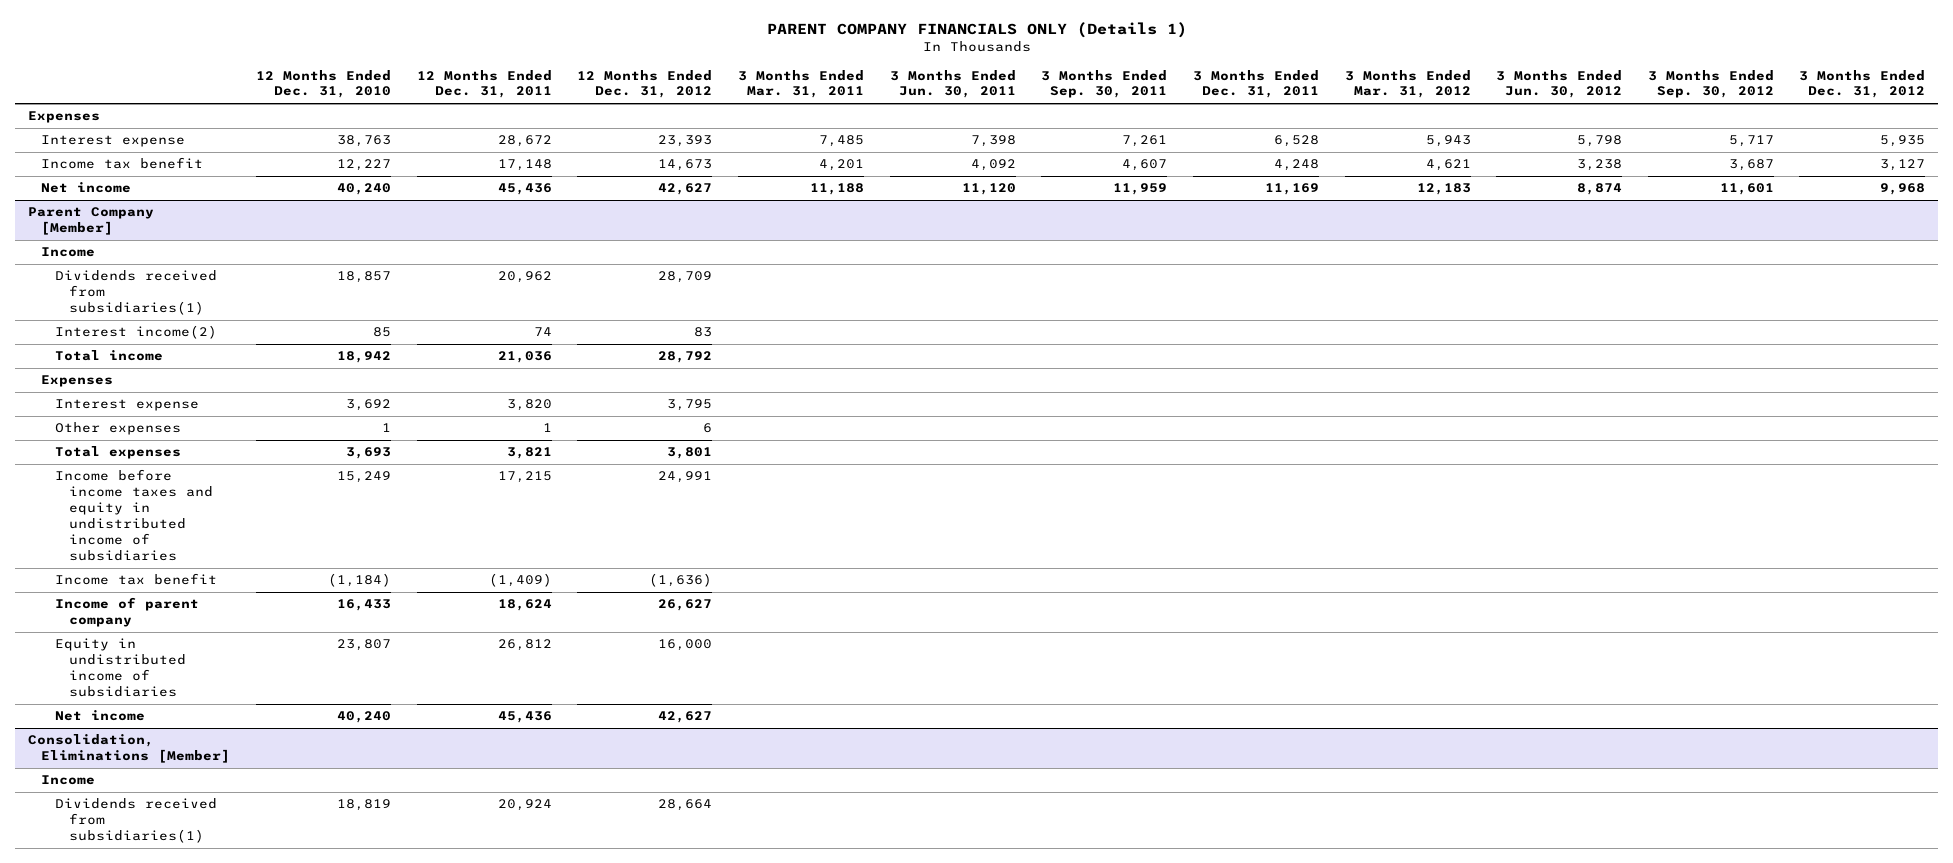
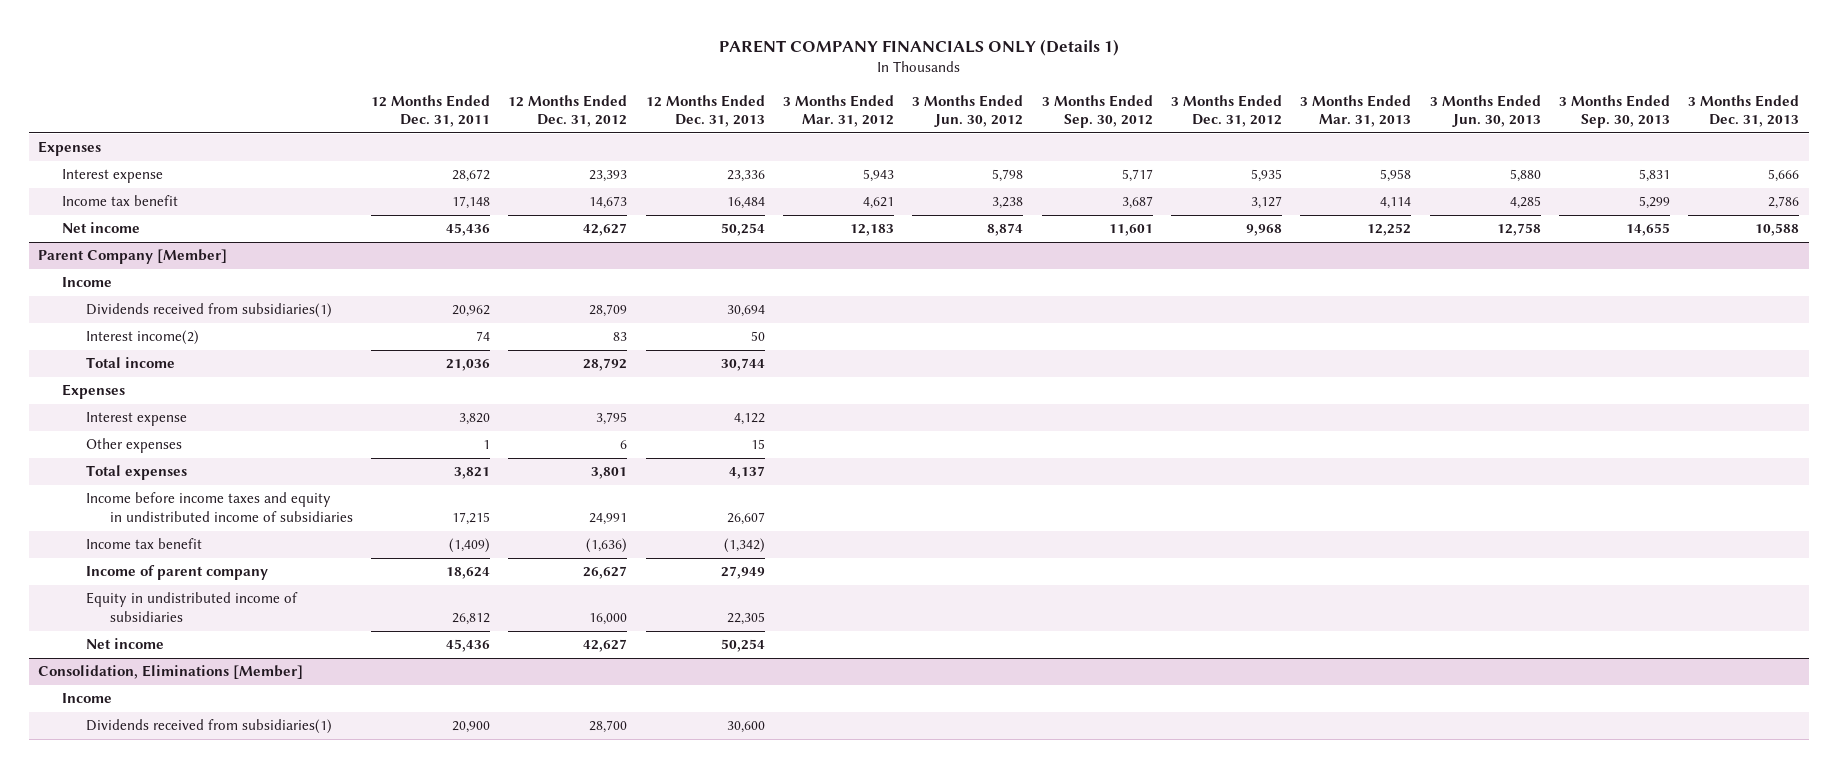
[256,69,392,99] 12 Months Ended Dec. 31, 2010 -> none
[738,69,865,99] 3 Months Ended Mar. 31, 2011 -> none
[889,69,1016,99] 3 Months Ended Jun. 30, 2011 -> none
[1041,69,1168,99] 3 Months Ended Sep. 30, 2011 -> none
[1192,69,1319,99] 3 Months Ended Dec. 31, 2011 -> none
none -> [645,94,765,128] 12 Months Ended Dec. 31, 2013
none -> [1300,94,1412,128] 3 Months Ended Mar. 31, 2013
none -> [1429,94,1541,128] 3 Months Ended Jun. 30, 2013
none -> [1559,94,1671,129] 3 Months Ended Sep. 30, 2013
none -> [1688,94,1800,128] 3 Months Ended Dec. 31, 2013
[497,799,552,812] 20,924 -> [451,721,490,734] 20,900
[658,799,713,812] 28,664 -> [589,720,628,734] 28,700

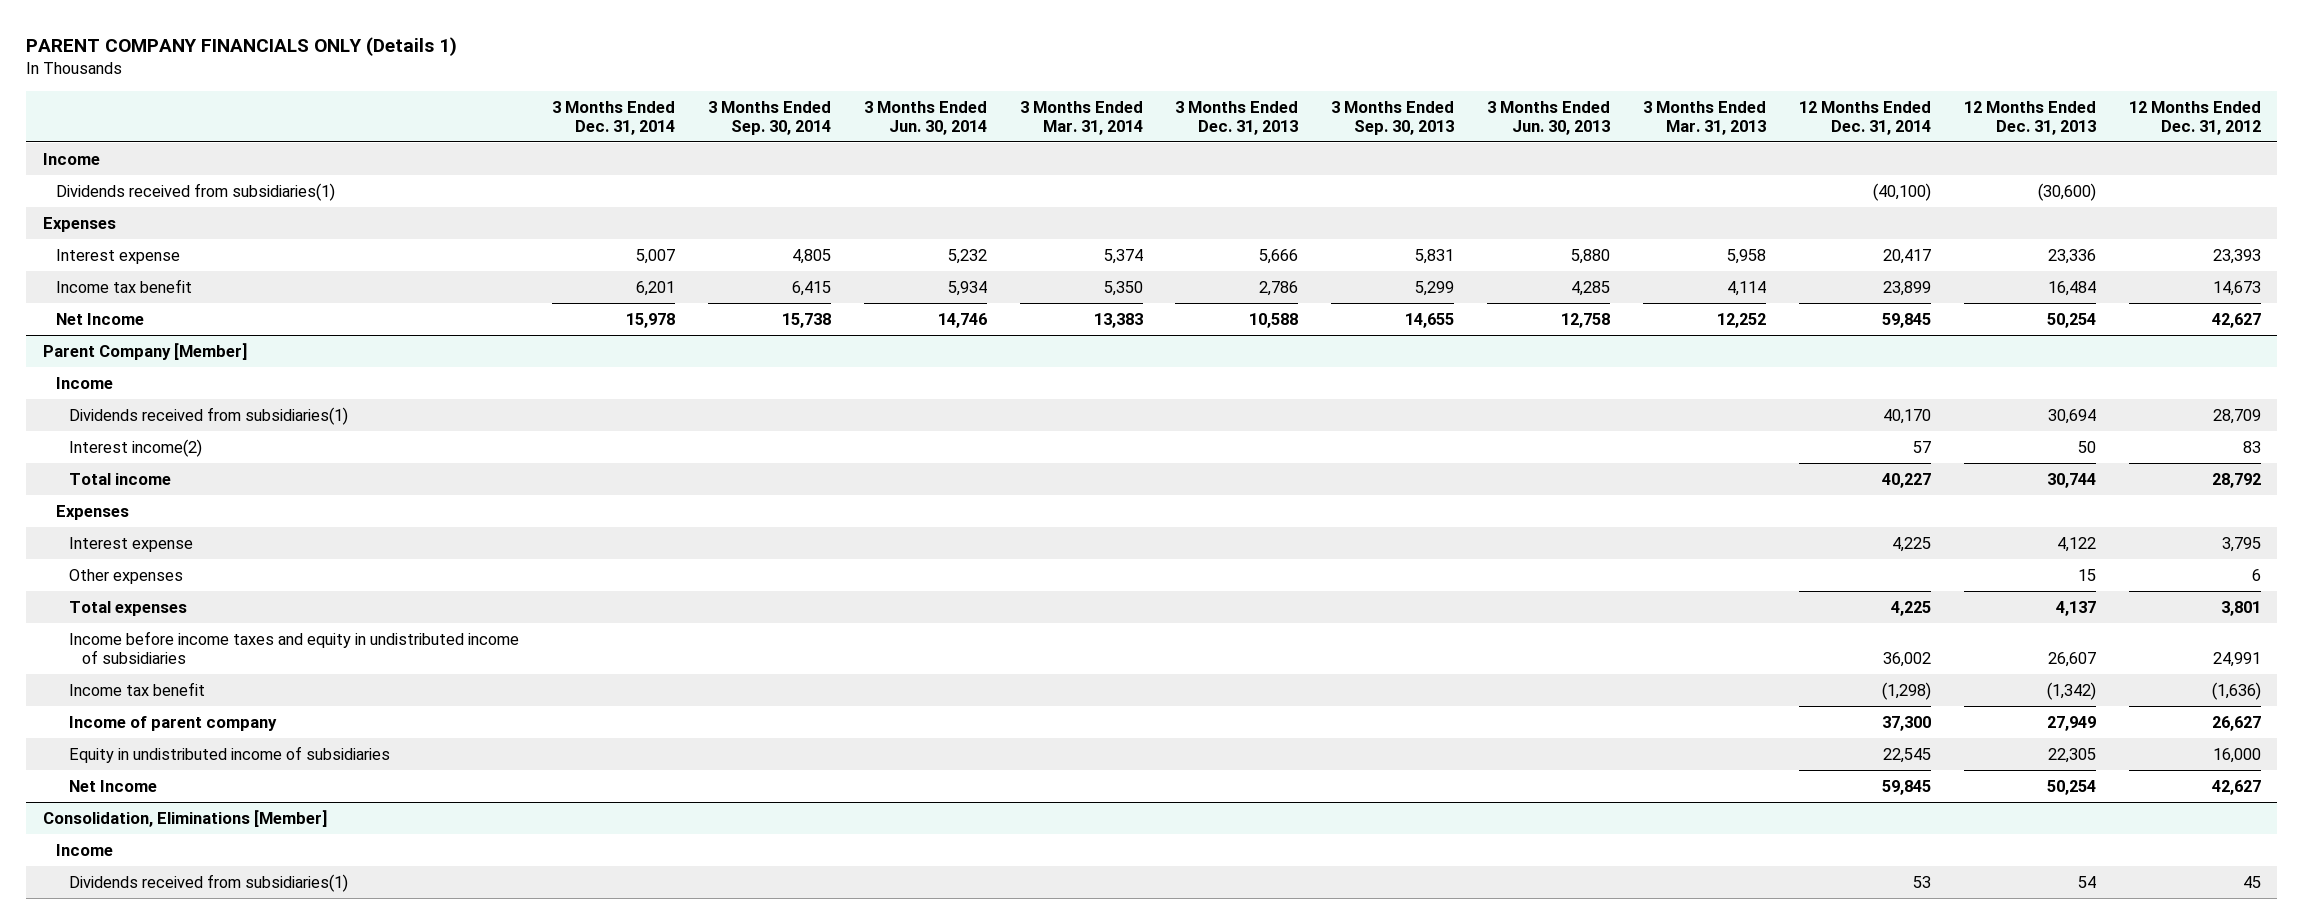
[370,94,490,128] 12 Months Ended Dec. 31, 2011 -> none
[782,94,894,128] 3 Months Ended Mar. 31, 2012 -> none
[912,94,1024,128] 3 Months Ended Jun. 30, 2012 -> none
[1041,94,1153,129] 3 Months Ended Sep. 30, 2012 -> none
[1171,94,1283,128] 3 Months Ended Dec. 31, 2012 -> none
none -> [551,100,675,136] 3 Months Ended Dec. 31, 2014
none -> [707,100,831,136] 3 Months Ended Sep. 30, 2014
none -> [863,100,987,136] 3 Months Ended Jun. 30, 2014
none -> [1019,100,1143,136] 3 Months Ended Mar. 31, 2014
none -> [1798,100,1931,136] 12 Months Ended Dec. 31, 2014
none -> [42,152,100,165] Income
none -> [55,182,335,201] Dividends received from subsidiaries(1)
[61,222,140,234] Net income -> [55,312,144,325] Net Income
[85,638,164,650] Net income -> [68,779,157,792] Net Income
[589,720,628,734] 28,700 -> [2242,875,2261,888] 45
[726,721,765,734] 30,600 -> [2077,875,2096,888] 54

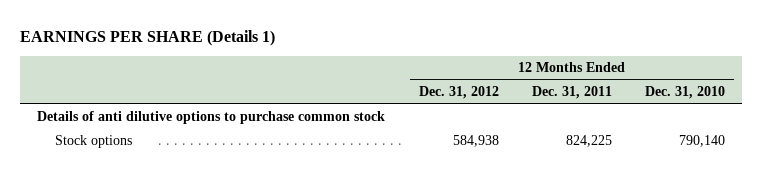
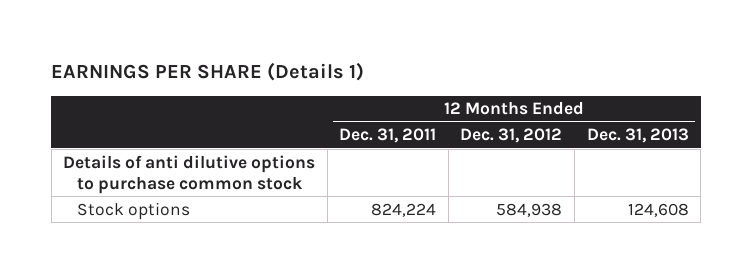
[645,86,726,100] Dec. 31, 2010 -> none
none -> [586,128,689,144] Dec. 31, 2013
[565,135,612,148] 824,225 -> [371,202,437,217] 824,224

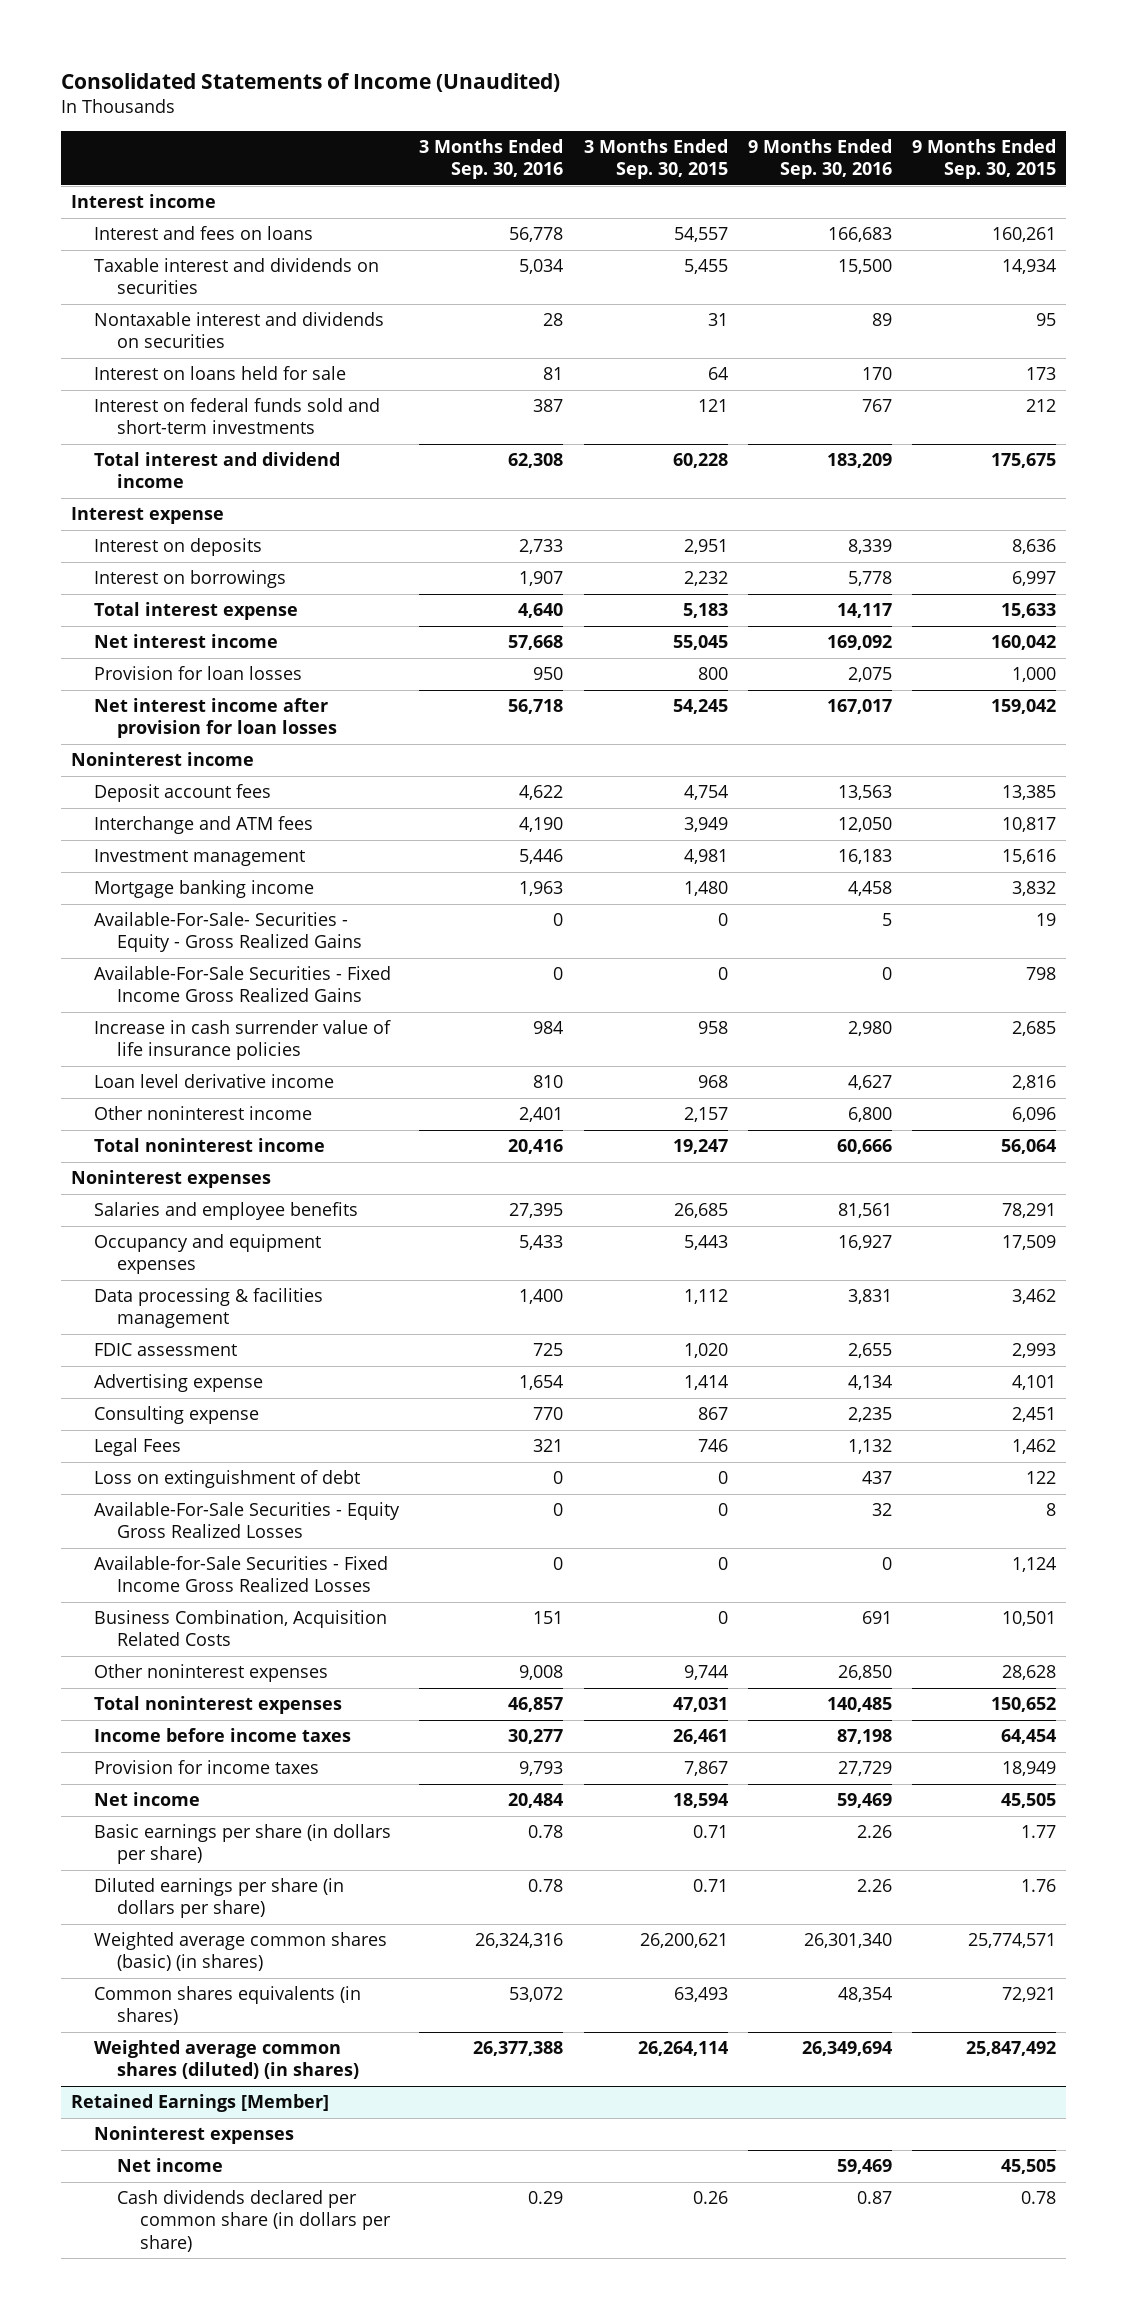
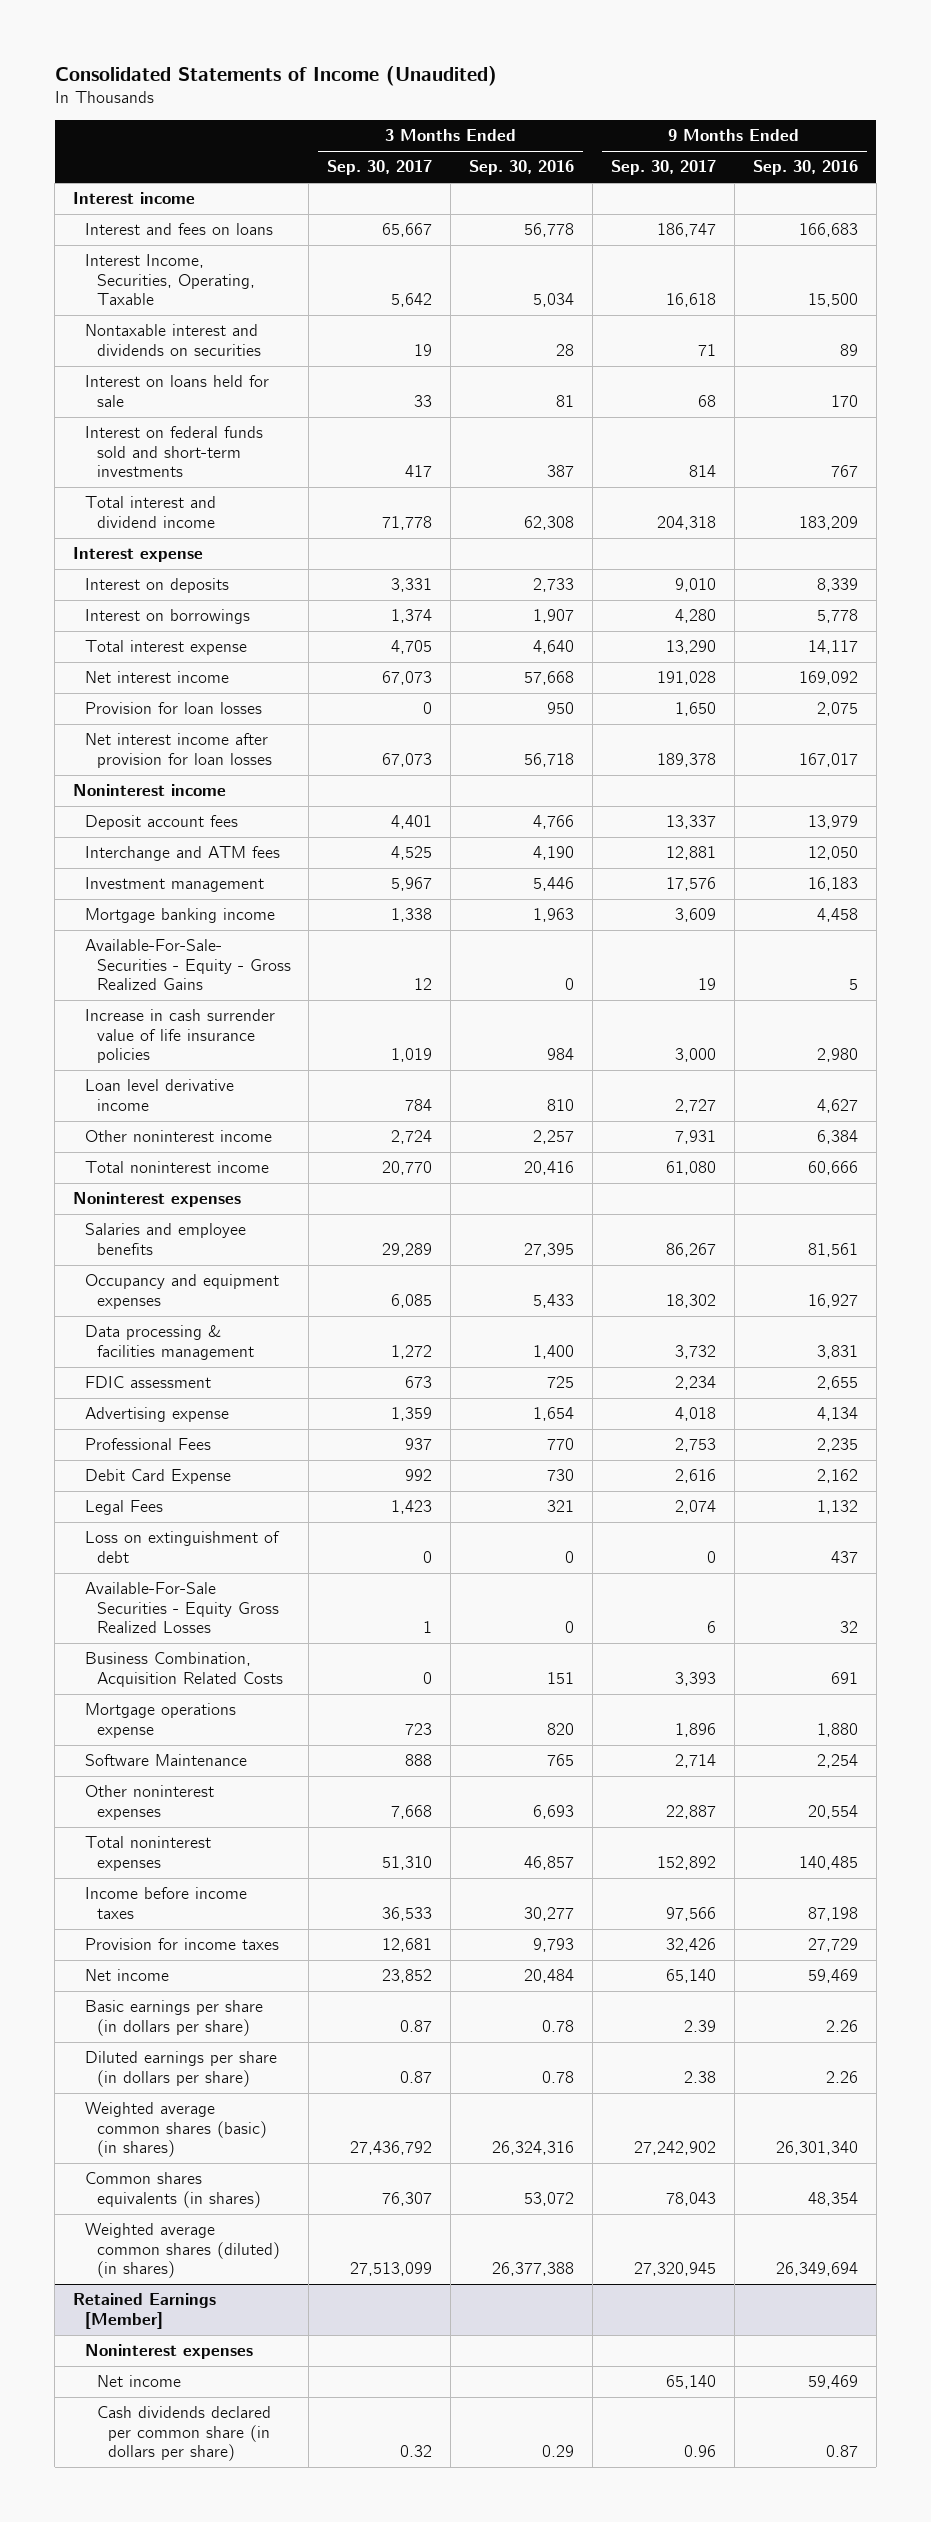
[583,139,728,180] 3 Months Ended Sep. 30, 2015 -> none
[911,139,1056,180] 9 Months Ended Sep. 30, 2015 -> none
none -> [327,160,433,176] Sep. 30, 2017
none -> [611,160,717,176] Sep. 30, 2017
[94,258,380,295] Taxable interest and dividends on securities -> [84,254,255,306] Interest Income, Securities, Operating, Taxable
[519,785,564,801] 4,622 -> [533,815,575,830] 4,766
[837,785,892,801] 13,563 -> [807,815,858,830] 13,979
[94,966,392,1003] Available-For-Sale Securities - Fixed Income Gross Realized Gains -> none
[519,1107,564,1123] 2,401 -> [533,1130,575,1145] 2,257
[847,1107,892,1123] 6,800 -> [816,1130,858,1145] 6,384
[94,1406,260,1425] Consulting expense -> [84,1438,211,1451] Professional Fees
none -> [84,1469,231,1485] Debit Card Expense
[94,1556,389,1593] Available-for-Sale Securities - Fixed Income Gross Realized Losses -> none
none -> [84,1703,236,1738] Mortgage operations expense
none -> [84,1754,247,1767] Software Maintenance
[519,1665,564,1681] 9,008 -> [533,1804,575,1819] 6,693
[837,1665,892,1681] 26,850 -> [807,1804,858,1819] 20,554

